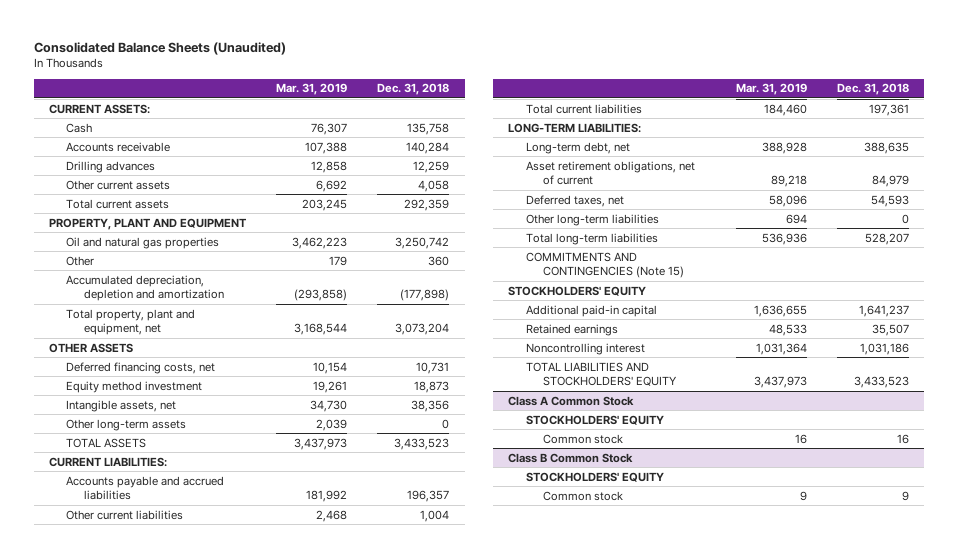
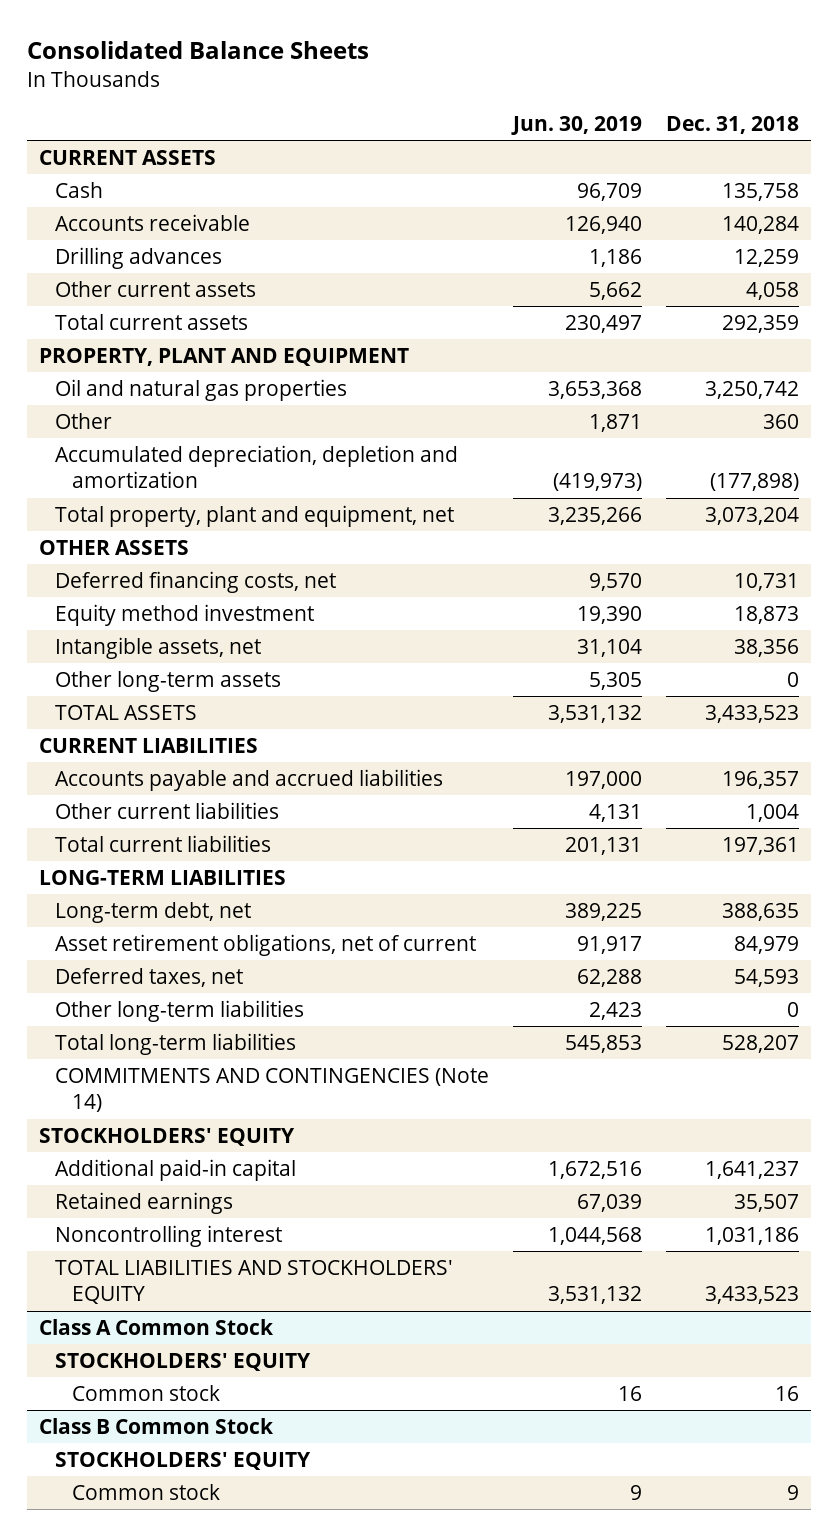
[33,41,286,55] Consolidated Balance Sheets (Unaudited) -> [26,40,369,59] Consolidated Balance Sheets
[276,83,348,96] Mar. 31, 2019 -> none
none -> [511,116,643,136] Jun. 30, 2019
[48,103,150,114] CURRENT ASSETS: -> [38,149,216,165] CURRENT ASSETS
[48,456,167,467] CURRENT LIABILITIES: -> [38,737,258,753] CURRENT LIABILITIES
[508,122,642,133] LONG-TERM LIABILITIES: -> [38,869,286,885] LONG-TERM LIABILITIES
[525,251,685,278] COMMITMENTS AND CONTINGENCIES (Note 15) -> [55,1067,490,1113] COMMITMENTS AND CONTINGENCIES (Note 14)

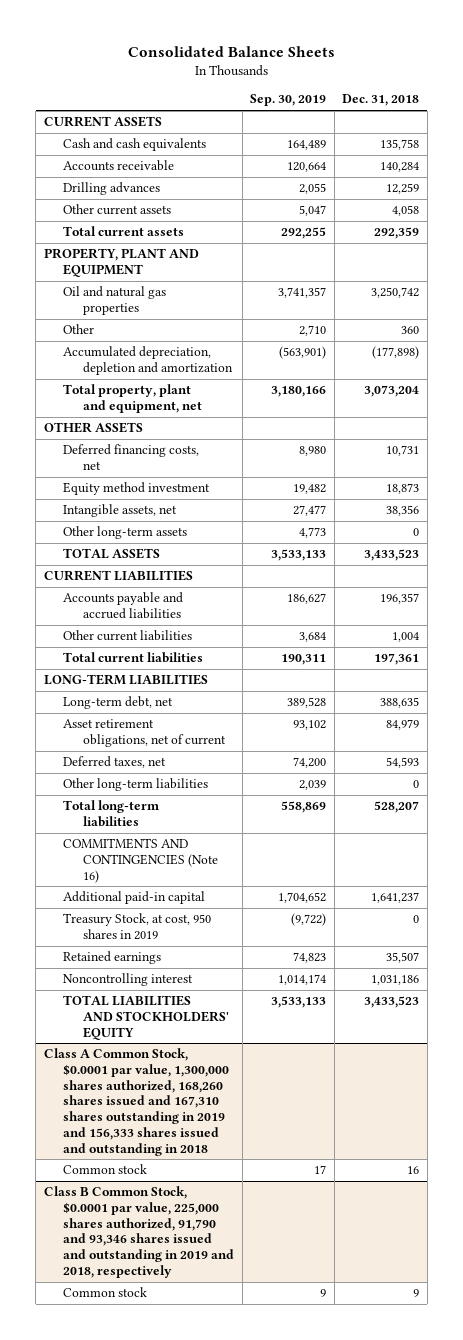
[511,116,643,136] Jun. 30, 2019 -> none
none -> [250,94,327,107] Sep. 30, 2019
[55,181,104,198] Cash -> [63,138,207,152] Cash and cash equivalents
[38,1127,295,1146] STOCKHOLDERS' EQUITY -> none
[55,1067,490,1113] COMMITMENTS AND CONTINGENCIES (Note 14) -> [63,838,218,883] COMMITMENTS AND CONTINGENCIES (Note 16)
none -> [63,913,212,941] Treasury Stock, at cost, 950 shares in 2019
[55,1352,312,1371] STOCKHOLDERS' EQUITY -> none
[38,1318,274,1335] Class A Common Stock -> [43,1048,230,1156] Class A Common Stock, $0.0001 par value, 1,300,000 shares authorized, 168,260 shares issued and 167,310 shares outstanding in 2019 and 156,333 shares issued and outstanding in 2018
[55,1451,312,1470] STOCKHOLDERS' EQUITY -> none
[38,1417,274,1434] Class B Common Stock -> [43,1186,235,1278] Class B Common Stock, $0.0001 par value, 225,000 shares authorized, 91,790 and 93,346 shares issued and outstanding in 2019 and 2018, respectively

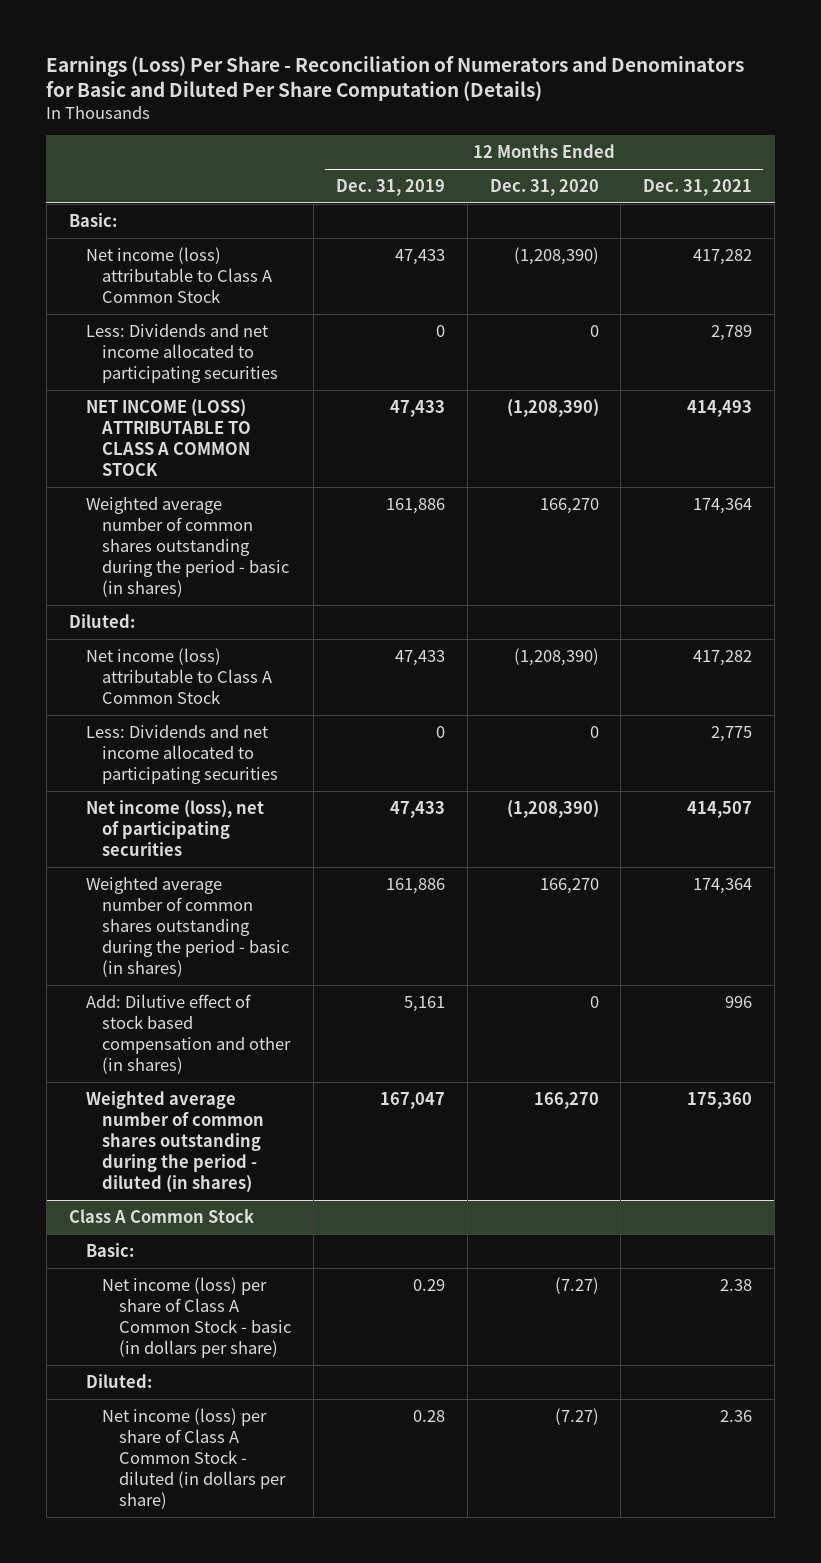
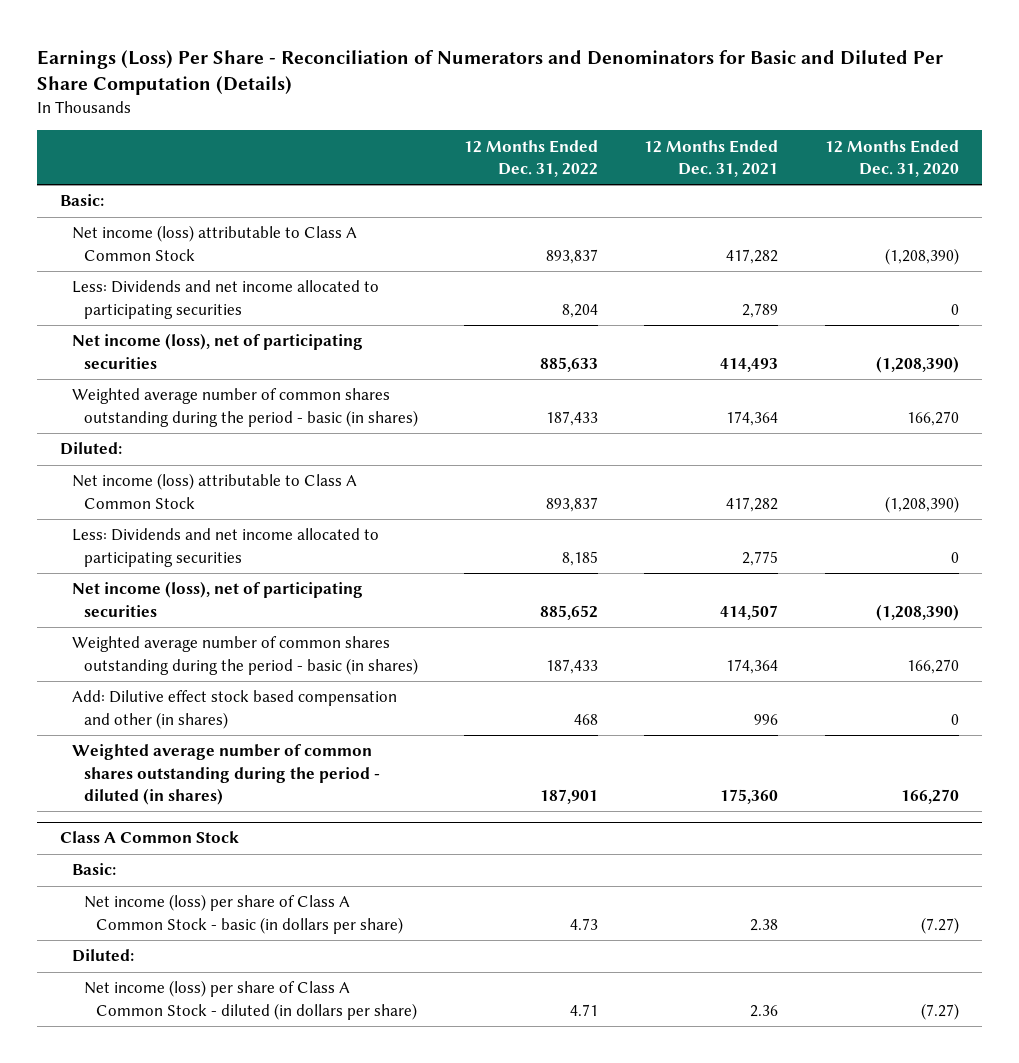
[335,178,445,196] Dec. 31, 2019 -> none
none -> [464,139,599,177] 12 Months Ended Dec. 31, 2022
[85,398,252,477] NET INCOME (LOSS) ATTRIBUTABLE TO CLASS A COMMON STOCK -> [72,333,364,369] Net income (loss), net of participating securities
[85,993,292,1075] Add: Dilutive effect of stock based compensation and other (in shares) -> [72,690,398,729] Add: Dilutive effect stock based compensation and other (in shares)

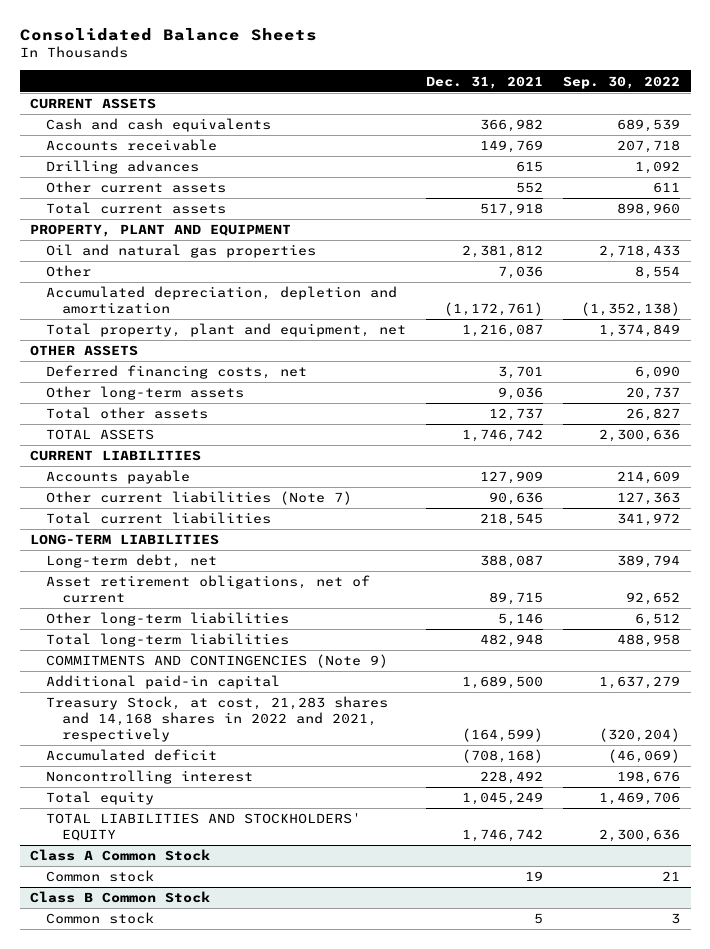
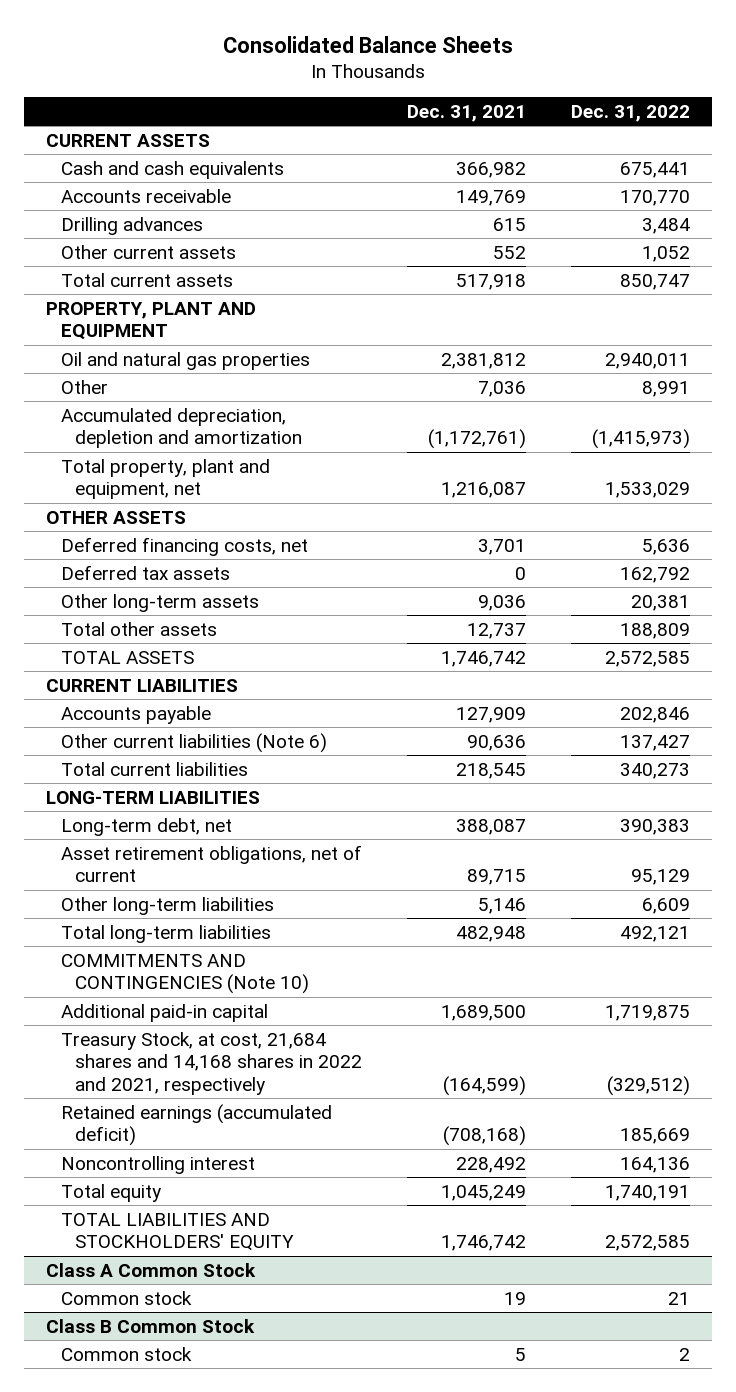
[563,75,681,89] Sep. 30, 2022 -> none
none -> [570,104,690,122] Dec. 31, 2022
none -> [60,564,230,580] Deferred tax assets
[45,491,352,506] Other current liabilities (Note 7) -> [60,732,327,753] Other current liabilities (Note 6)
[45,654,388,669] COMMITMENTS AND CONTINGENCIES (Note 9) -> [60,953,310,995] COMMITMENTS AND CONTINGENCIES (Note 10)
[45,696,388,743] Treasury Stock, at cost, 21,283 shares and 14,168 shares in 2022 and 2021, respectively -> [60,1031,363,1095] Treasury Stock, at cost, 21,684 shares and 14,168 shares in 2022 and 2021, respectively
[45,749,217,762] Accumulated deficit -> [60,1103,332,1147] Retained earnings (accumulated deficit)

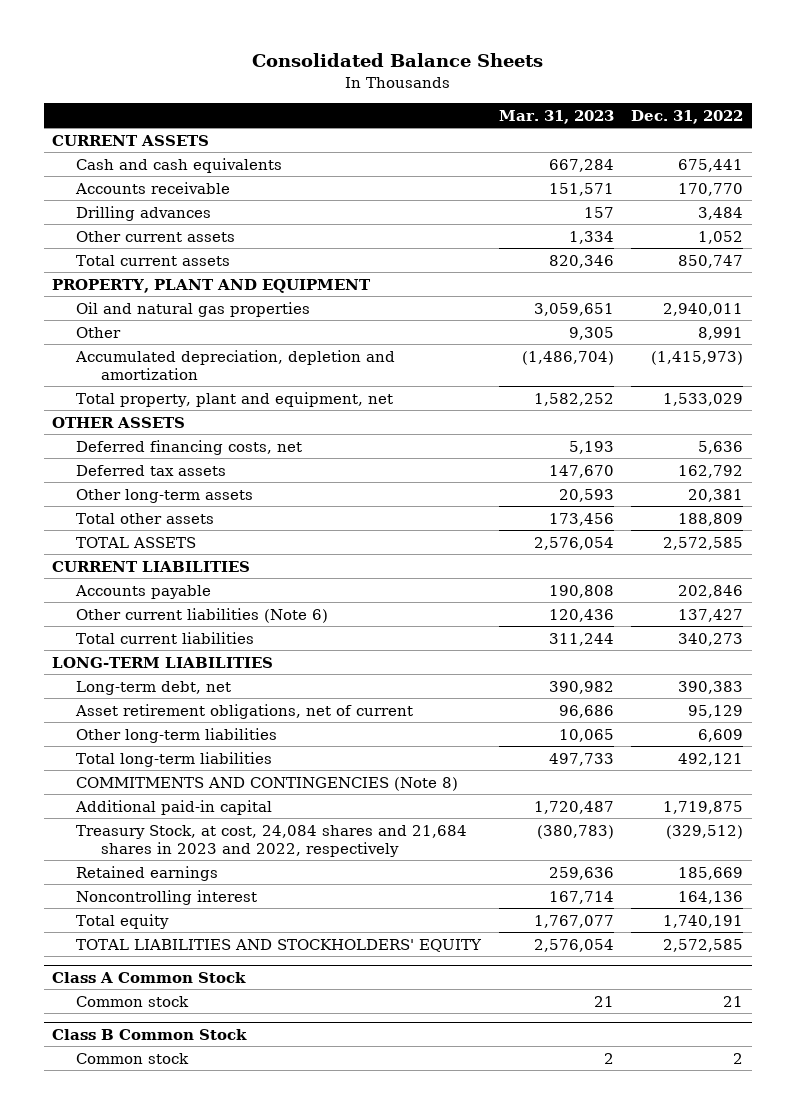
[407,104,527,122] Dec. 31, 2021 -> none
none -> [498,109,614,124] Mar. 31, 2023
[60,953,310,995] COMMITMENTS AND CONTINGENCIES (Note 10) -> [76,776,459,791] COMMITMENTS AND CONTINGENCIES (Note 8)
[60,1031,363,1095] Treasury Stock, at cost, 21,684 shares and 14,168 shares in 2022 and 2021, respectively -> [76,824,468,858] Treasury Stock, at cost, 24,084 shares and 21,684 shares in 2023 and 2022, respectively
[60,1103,332,1147] Retained earnings (accumulated deficit) -> [76,865,219,881] Retained earnings

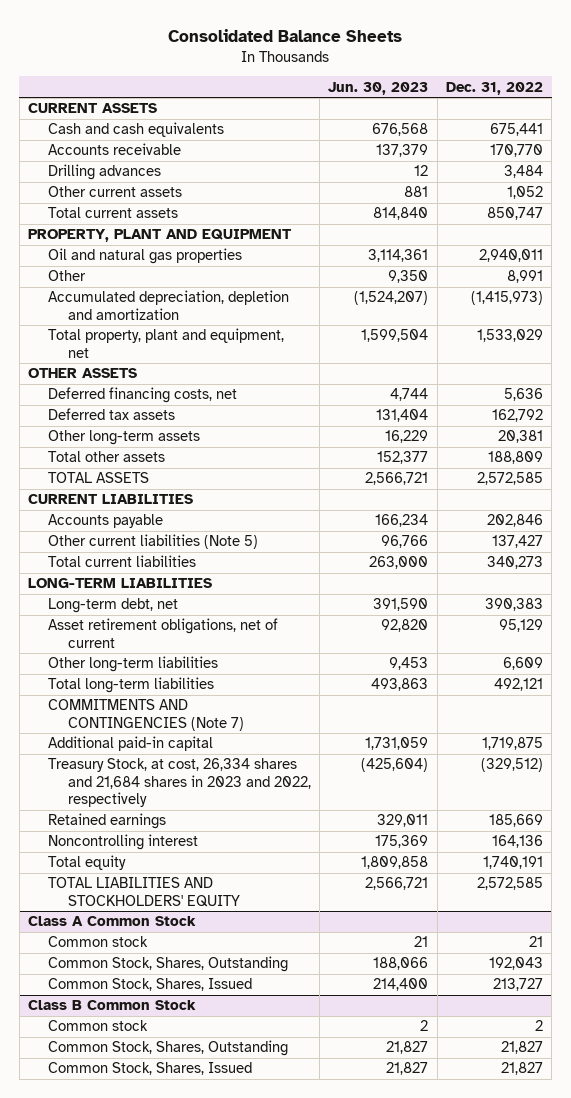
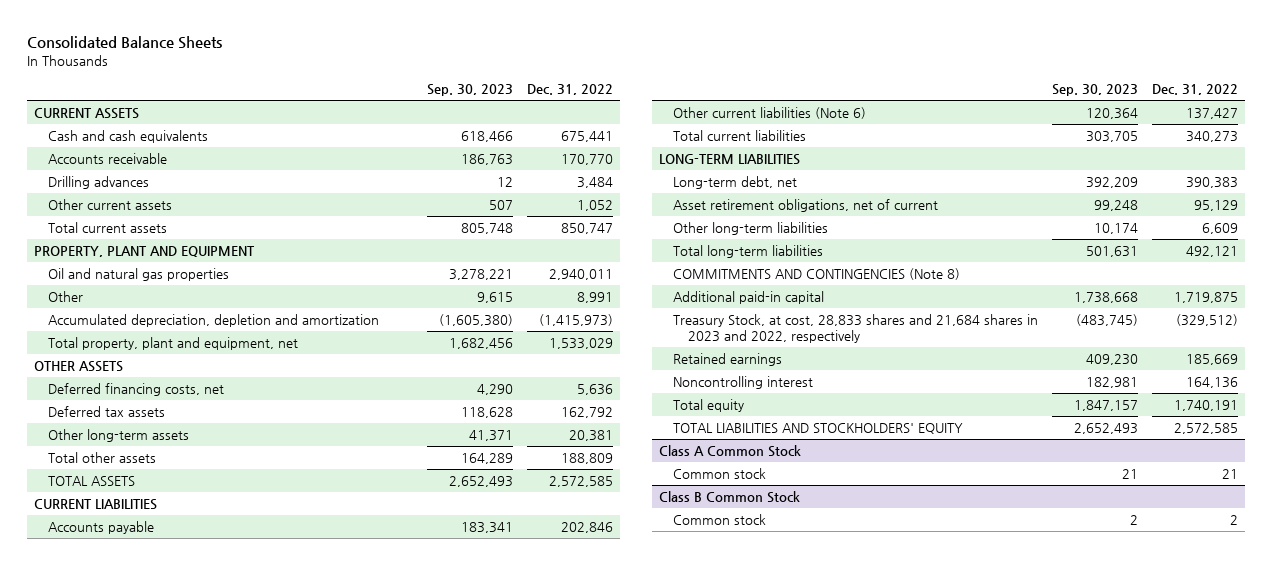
[328,81,429,95] Jun. 30, 2023 -> none
none -> [427,84,514,97] Sep. 30, 2023
[47,534,258,550] Other current liabilities (Note 5) -> [673,106,867,119] Other current liabilities (Note 6)
[47,699,244,731] COMMITMENTS AND CONTINGENCIES (Note 7) -> [673,267,961,280] COMMITMENTS AND CONTINGENCIES (Note 8)
[47,758,311,808] Treasury Stock, at cost, 26,334 shares and 21,684 shares in 2023 and 2022, respectively -> [673,313,1039,343] Treasury Stock, at cost, 28,833 shares and 21,684 shares in 2023 and 2022, respectively
[47,956,288,973] Common Stock, Shares, Outstanding -> none
[47,978,252,992] Common Stock, Shares, Issued -> none
[47,1040,288,1057] Common Stock, Shares, Outstanding -> none
[47,1062,252,1076] Common Stock, Shares, Issued -> none

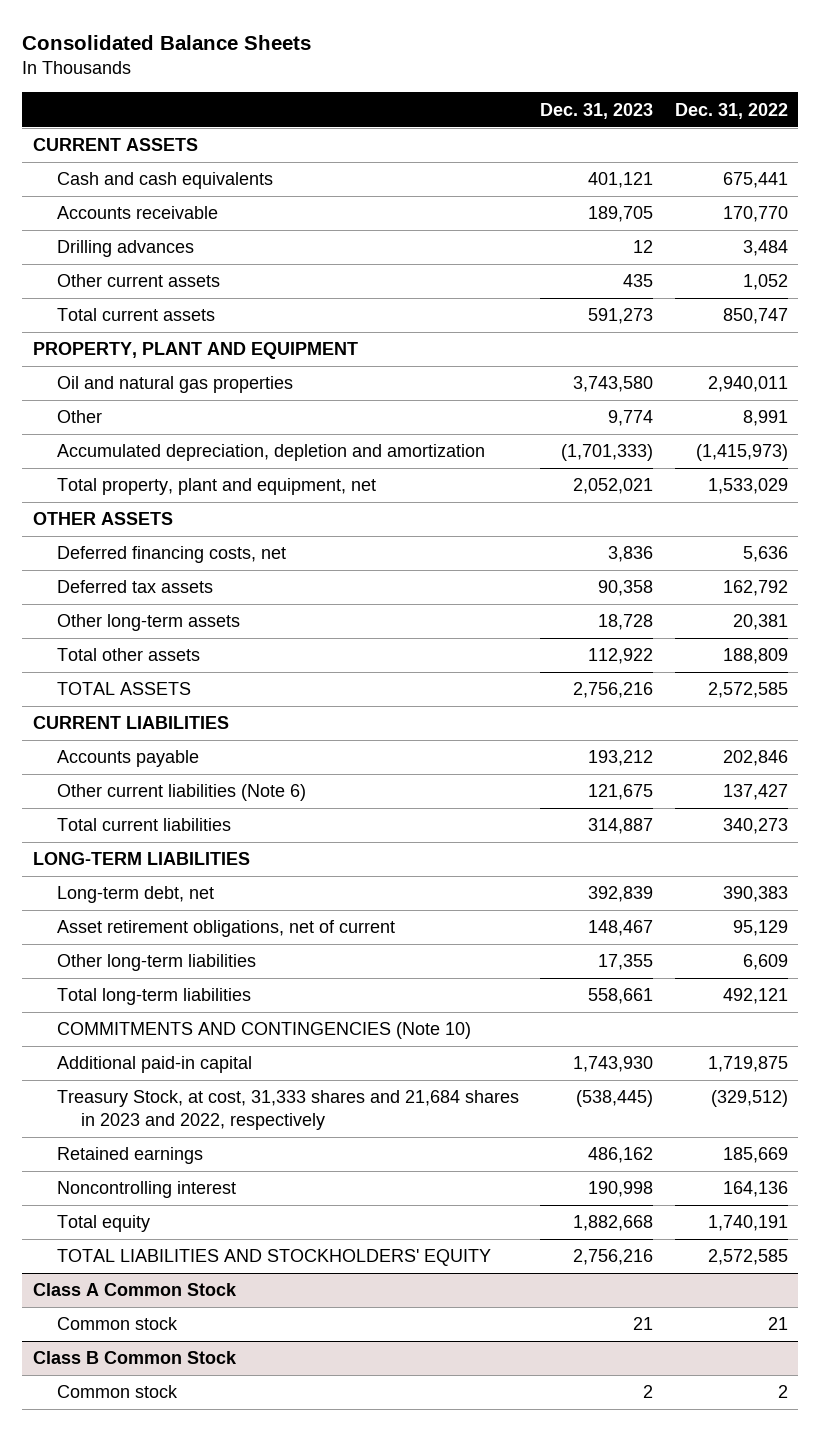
[427,84,514,97] Sep. 30, 2023 -> none
none -> [540,102,654,119] Dec. 31, 2023
[673,267,961,280] COMMITMENTS AND CONTINGENCIES (Note 8) -> [57,1022,472,1040] COMMITMENTS AND CONTINGENCIES (Note 10)
[673,313,1039,343] Treasury Stock, at cost, 28,833 shares and 21,684 shares in 2023 and 2022, respectively -> [57,1090,520,1130] Treasury Stock, at cost, 31,333 shares and 21,684 shares in 2023 and 2022, respectively

